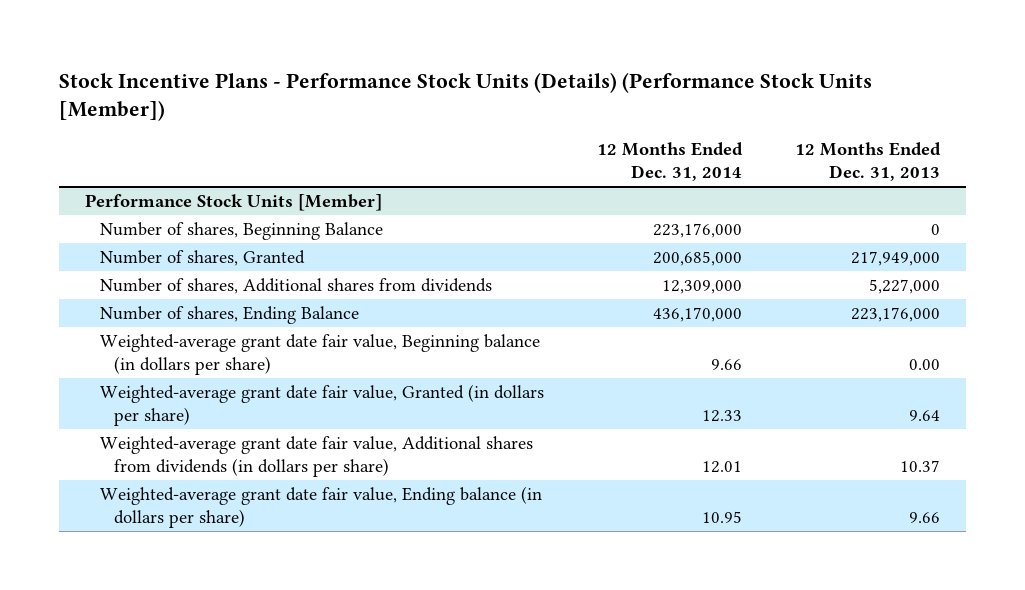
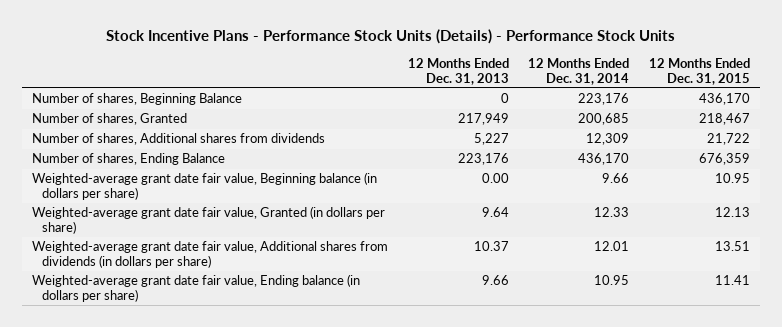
[58,71,872,122] Stock Incentive Plans - Performance Stock Units (Details) (Performance Stock Units [Member]) -> [106,29,676,45] Stock Incentive Plans - Performance Stock Units (Details) - Performance Stock Units
none -> [649,58,751,85] 12 Months Ended Dec. 31, 2015
[85,194,383,212] Performance Stock Units [Member] -> none
[652,223,742,239] 223,176,000 -> [578,93,630,106] 223,176
[652,251,742,267] 200,685,000 -> [578,113,630,126] 200,685
[850,251,940,267] 217,949,000 -> [457,113,509,126] 217,949
[661,280,742,295] 12,309,000 -> [586,133,630,146] 12,309
[868,279,940,295] 5,227,000 -> [473,133,509,146] 5,227
[652,307,742,323] 436,170,000 -> [578,153,630,166] 436,170
[850,307,940,323] 223,176,000 -> [457,153,509,166] 223,176

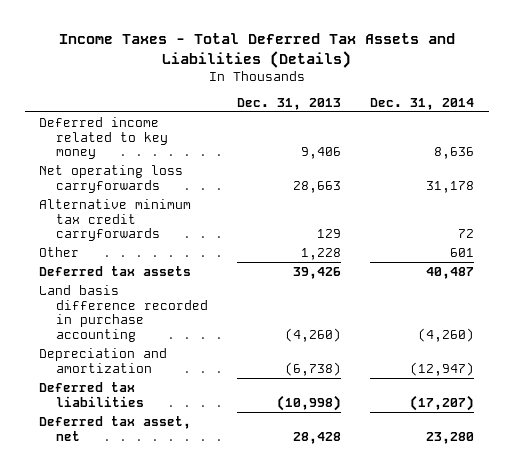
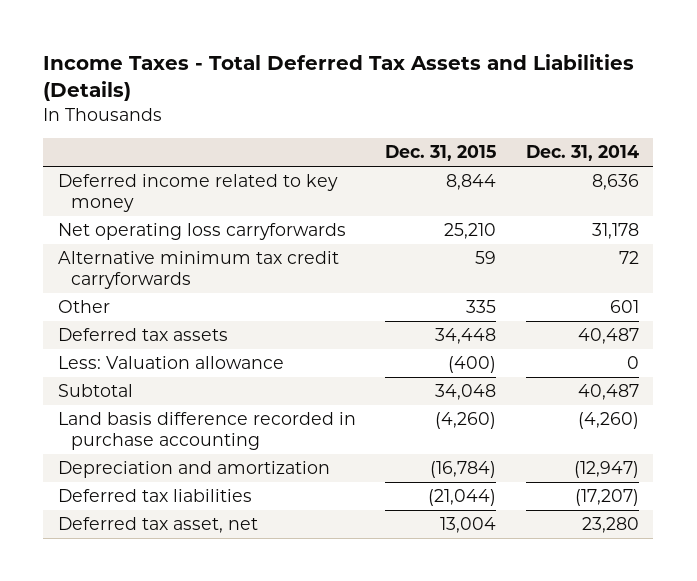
[237,97,342,110] Dec. 31, 2013 -> none
none -> [385,145,497,162] Dec. 31, 2015
none -> [58,355,285,369] Less: Valuation allowance
none -> [58,383,134,397] Subtotal

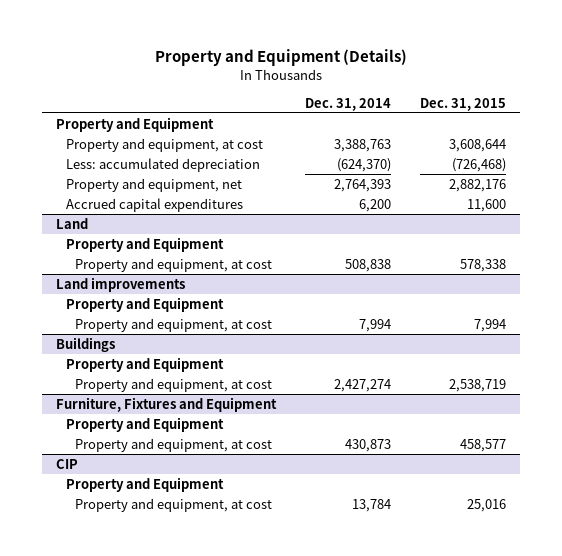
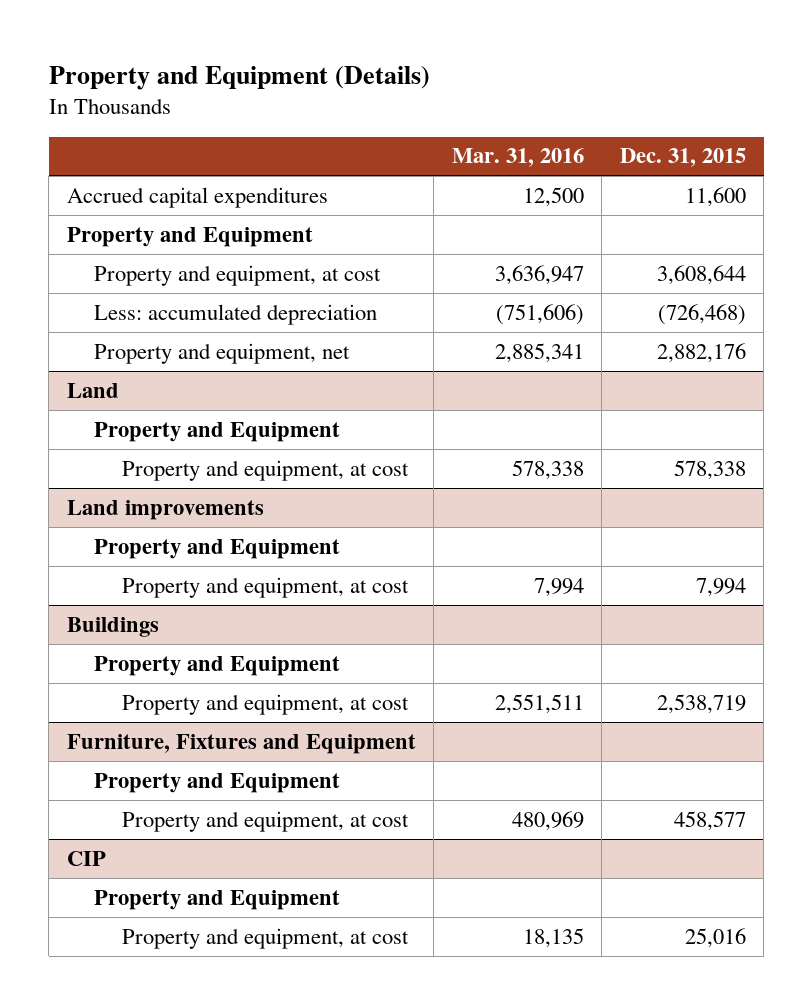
[304,97,391,111] Dec. 31, 2014 -> none
none -> [451,148,584,168] Mar. 31, 2016
[65,197,243,212] Accrued capital expenditures -> [66,186,328,208] Accrued capital expenditures

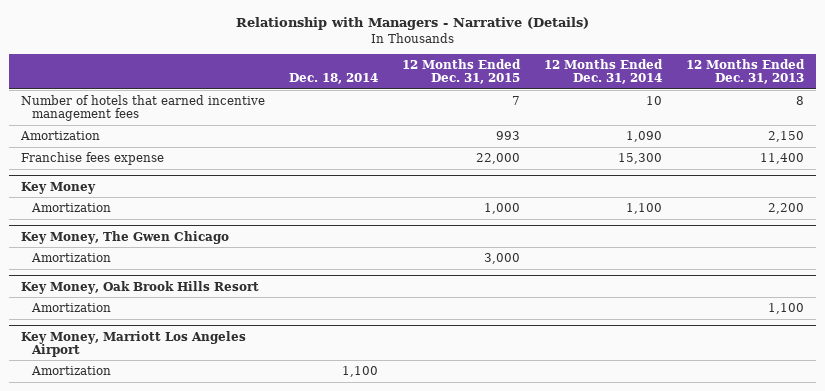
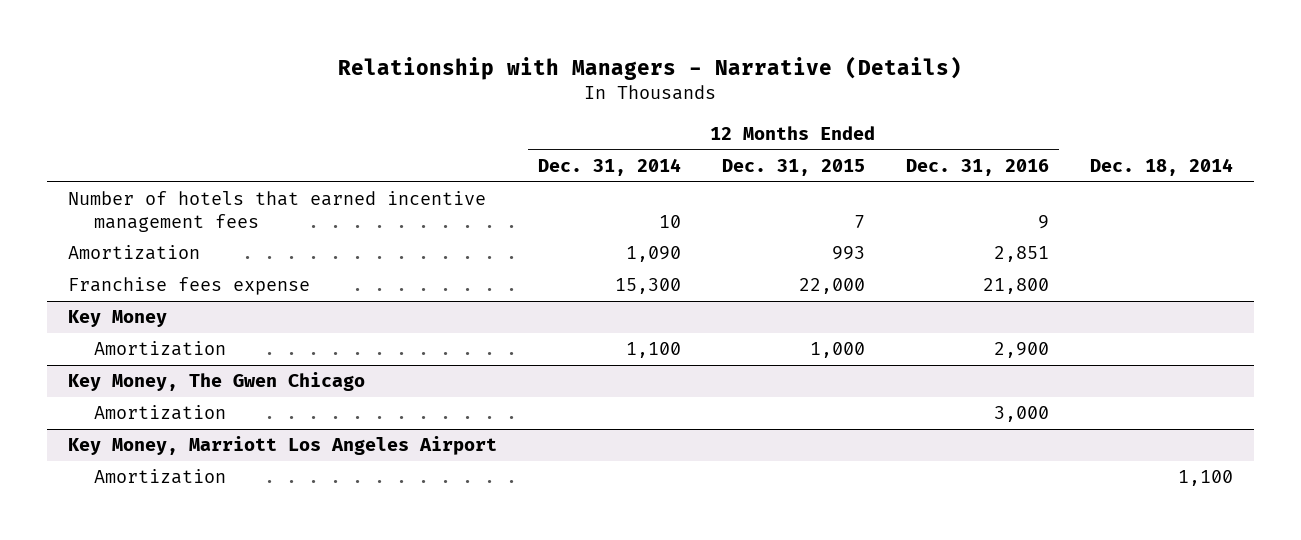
[685,58,805,85] 12 Months Ended Dec. 31, 2013 -> none
none -> [906,158,1050,176] Dec. 31, 2016
[30,252,111,262] Amortization -> none
[21,280,260,294] Key Money, Oak Brook Hills Resort -> none

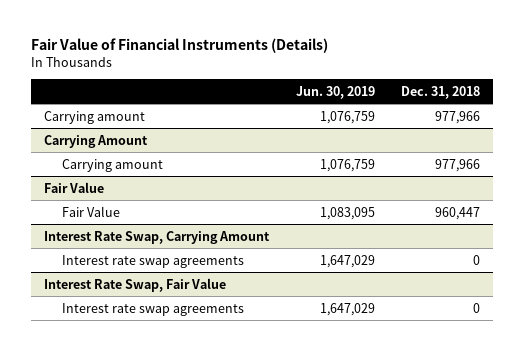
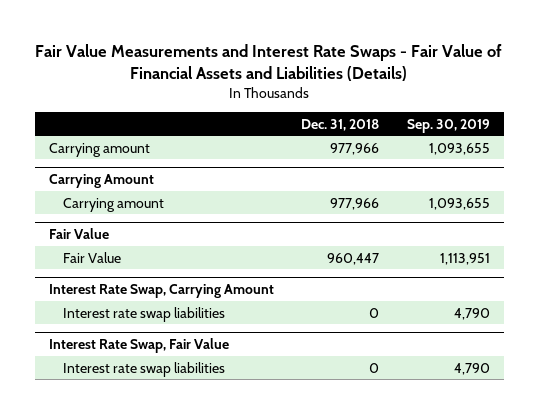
[31,38,329,54] Fair Value of Financial Instruments (Details) -> [35,43,503,81] Fair Value Measurements and Interest Rate Swaps - Fair Value of Financial Assets and Liabilities (Details)
[295,85,375,99] Jun. 30, 2019 -> none
none -> [407,118,491,133] Sep. 30, 2019
[61,254,244,268] Interest rate swap agreements -> [62,306,225,322] Interest rate swap liabilities
[61,302,244,316] Interest rate swap agreements -> [62,361,225,377] Interest rate swap liabilities

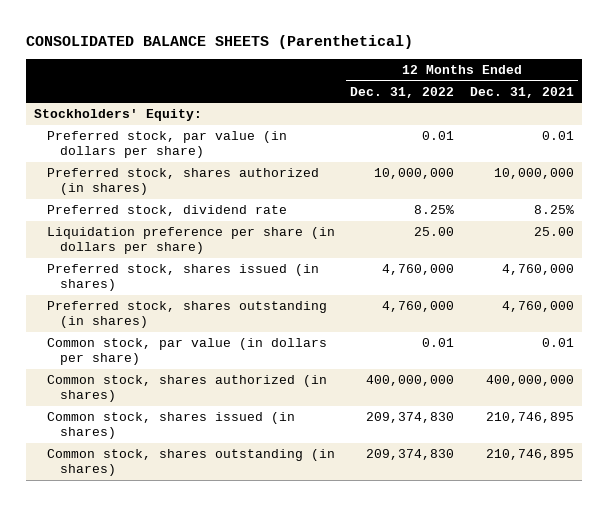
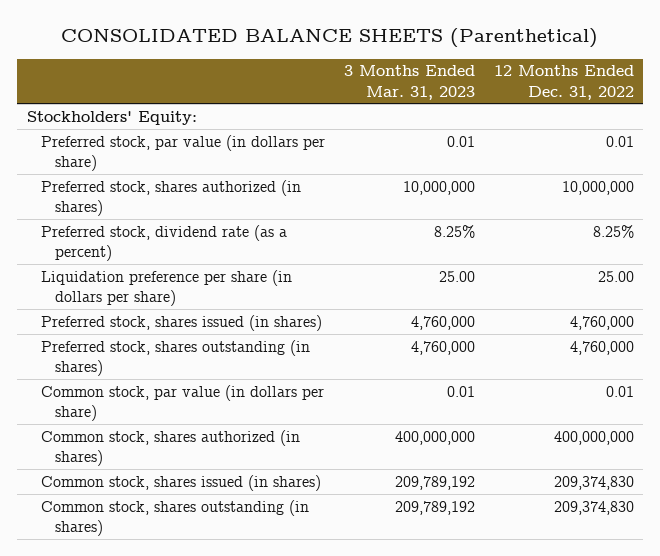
[470,86,575,98] Dec. 31, 2021 -> none
none -> [343,65,475,100] 3 Months Ended Mar. 31, 2023
[46,205,287,217] Preferred stock, dividend rate -> [40,224,287,262] Preferred stock, dividend rate (as a percent)

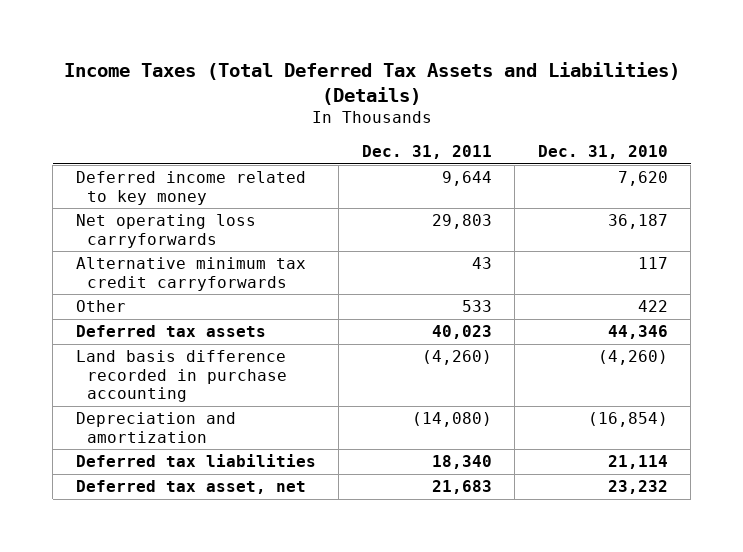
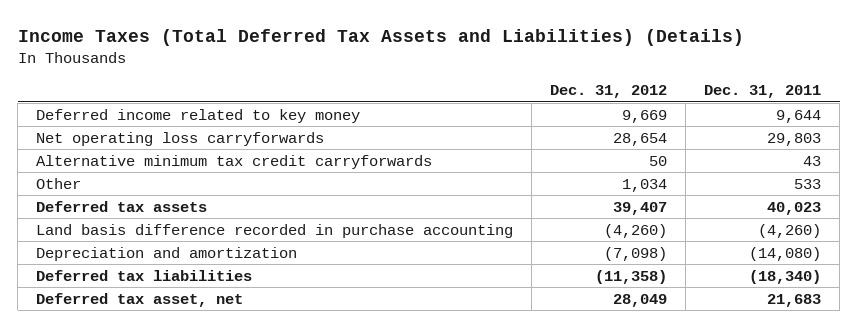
[537,145,668,160] Dec. 31, 2010 -> none
none -> [550,85,668,99] Dec. 31, 2012
[431,455,492,470] 18,340 -> [749,269,822,284] (18,340)

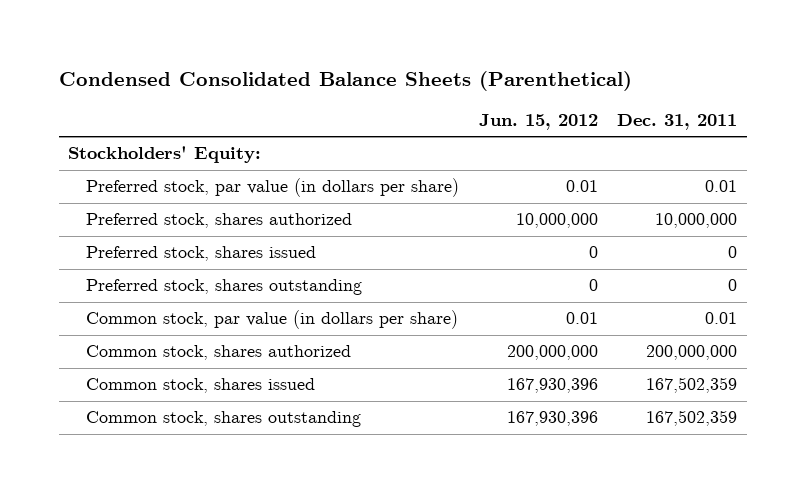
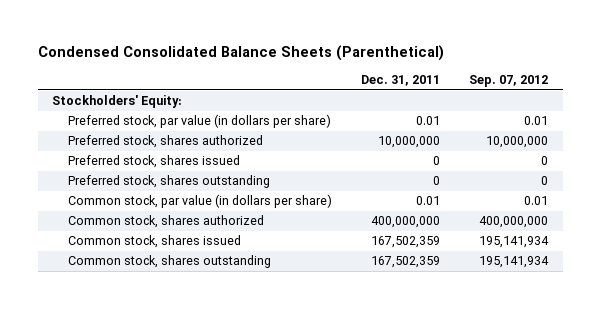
[478,113,598,130] Jun. 15, 2012 -> none
none -> [469,75,549,88] Sep. 07, 2012
[646,345,738,361] 200,000,000 -> [371,216,441,229] 400,000,000

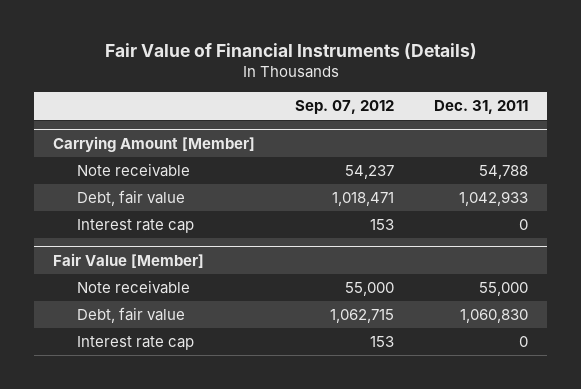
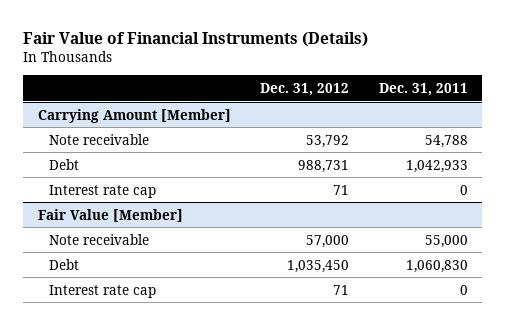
[295,100,395,115] Sep. 07, 2012 -> none
none -> [260,83,350,97] Dec. 31, 2012
[77,190,186,207] Debt, fair value -> [48,158,79,170] Debt
[77,307,186,324] Debt, fair value -> [48,258,79,270] Debt

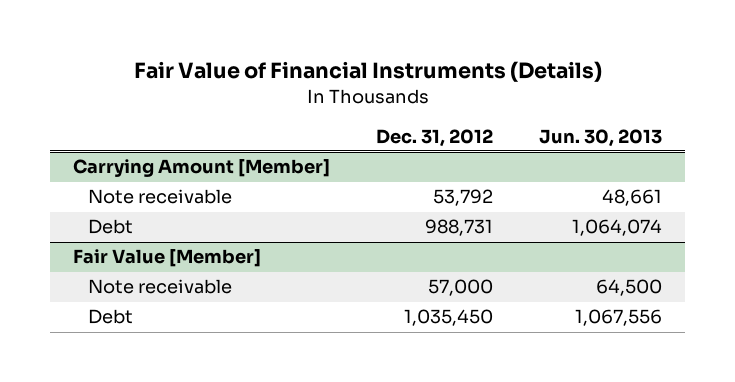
[378,83,468,97] Dec. 31, 2011 -> none
none -> [539,128,663,147] Jun. 30, 2013
[48,184,156,198] Interest rate cap -> none
[48,284,156,298] Interest rate cap -> none

